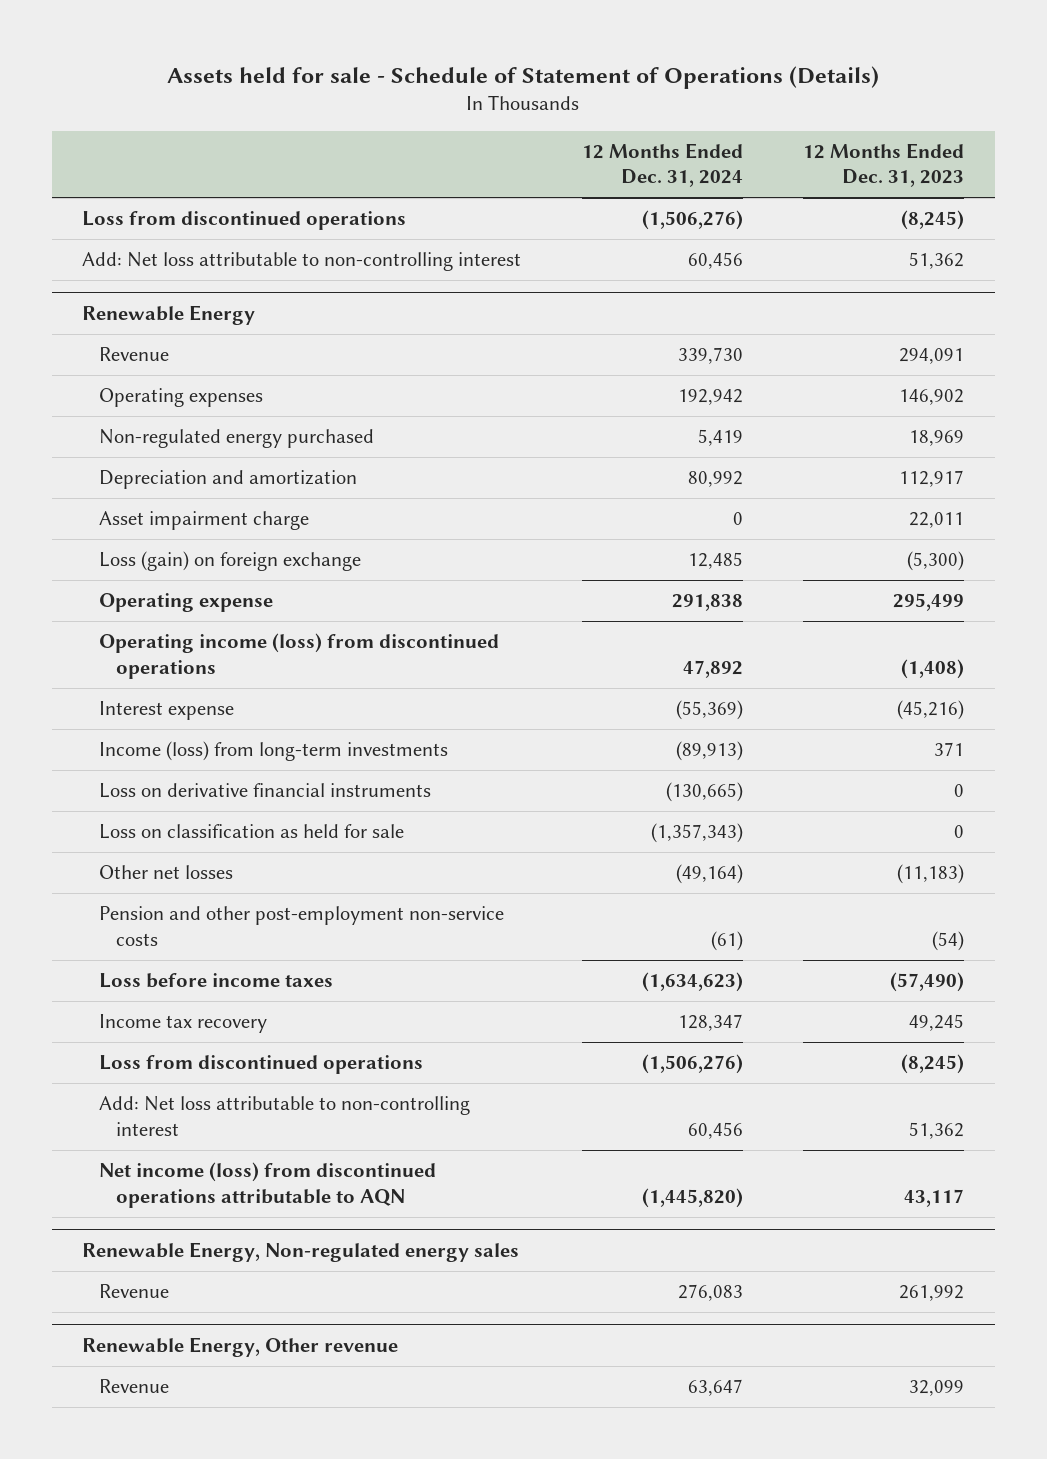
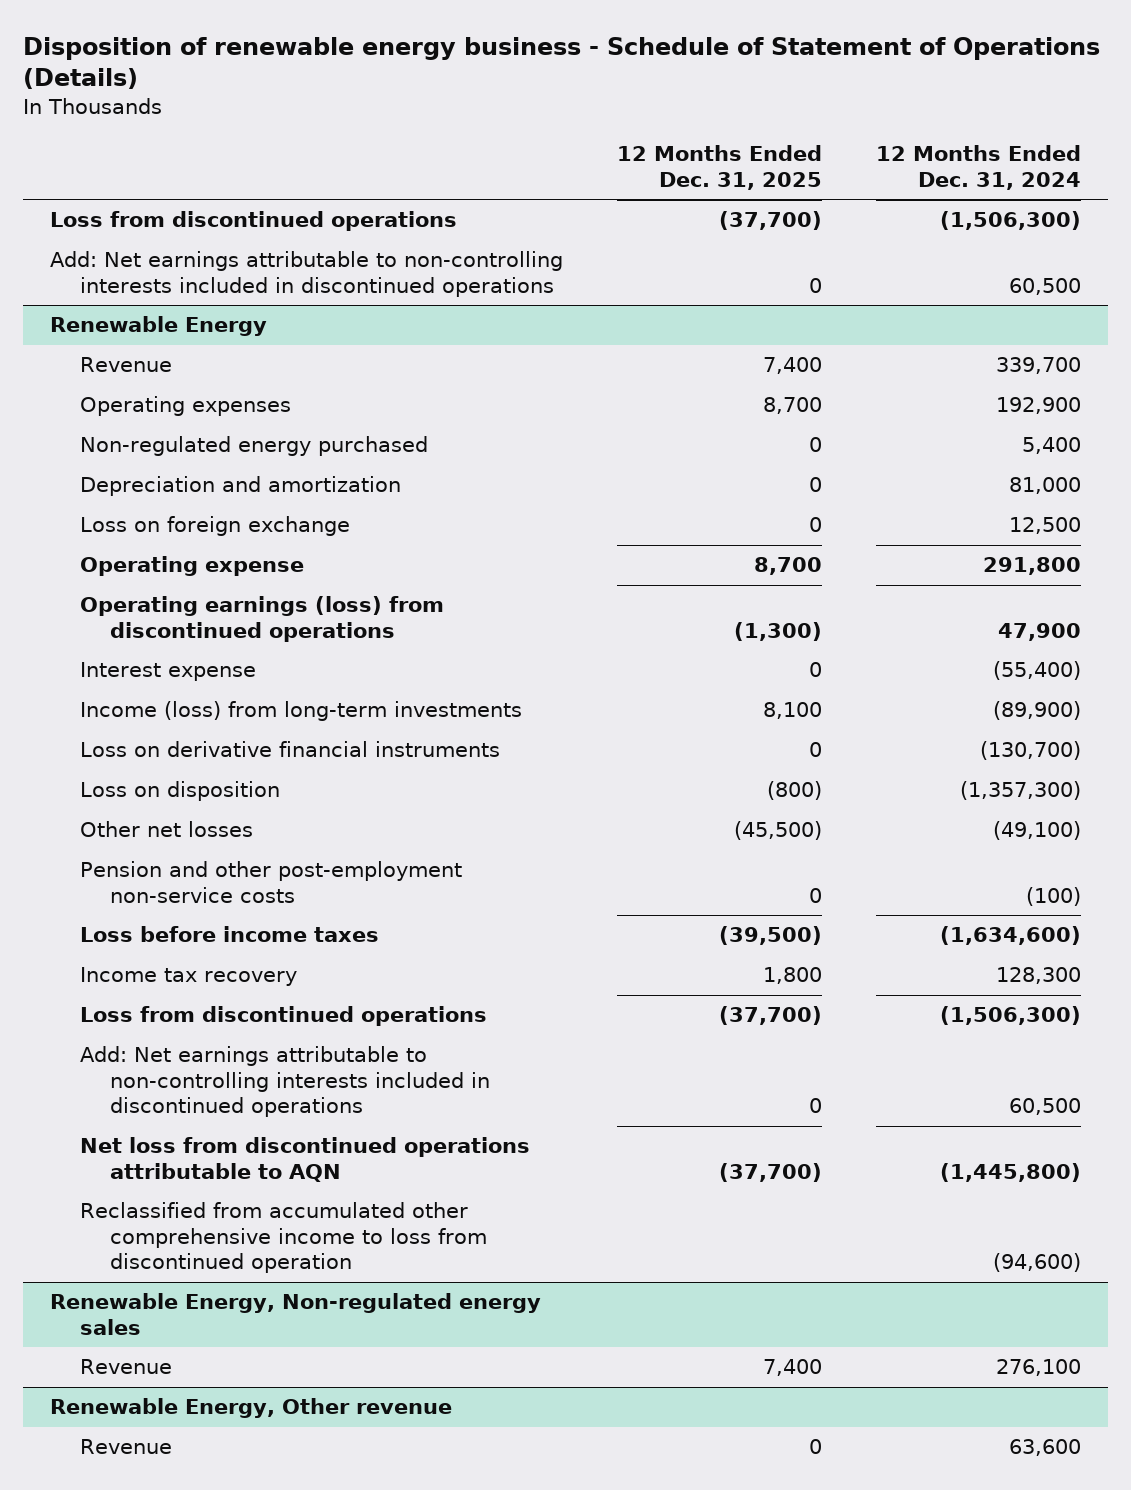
[167,66,880,90] Assets held for sale - Schedule of Statement of Operations (Details) -> [22,36,1100,90] Disposition of renewable energy business - Schedule of Statement of Operations (Details)
[803,142,965,188] 12 Months Ended Dec. 31, 2023 -> none
none -> [617,145,823,190] 12 Months Ended Dec. 31, 2025
[641,210,743,231] (1,506,276) -> [940,211,1082,231] (1,506,300)
[82,252,522,272] Add: Net loss attributable to non-controlling interest -> [50,251,564,297] Add: Net earnings attributable to non-controlling interests included in discontinued operations
[687,252,743,270] 60,456 -> [1009,277,1082,295] 60,500
[98,511,309,531] Asset impairment charge -> none
[677,347,743,365] 339,730 -> [996,357,1082,375] 339,700
[677,389,743,406] 192,942 -> [996,397,1082,415] 192,900
[697,429,743,447] 5,419 -> [1022,437,1082,455] 5,400
[687,471,743,488] 80,992 -> [1009,477,1082,495] 81,000
[98,551,361,572] Loss (gain) on foreign exchange -> [79,516,350,537] Loss on foreign exchange
[687,552,743,570] 12,485 -> [1009,517,1082,535] 12,500
[671,594,743,612] 291,838 -> [983,557,1082,576] 291,800
[98,633,499,679] Operating income (loss) from discontinued operations -> [79,596,444,642] Operating earnings (loss) from discontinued operations
[682,659,743,678] 47,892 -> [998,622,1082,641] 47,900
[675,700,743,721] (55,369) -> [993,661,1082,681] (55,400)
[675,741,743,762] (89,913) -> [993,701,1082,721] (89,900)
[665,782,743,803] (130,665) -> [980,741,1082,761] (130,700)
[98,824,404,840] Loss on classification as held for sale -> [79,781,280,802] Loss on disposition
[650,823,743,844] (1,357,343) -> [960,781,1082,801] (1,357,300)
[675,864,743,885] (49,164) -> [993,821,1082,841] (49,100)
[710,930,743,951] (61) -> [1026,886,1082,906] (100)
[641,972,743,993] (1,634,623) -> [940,926,1082,946] (1,634,600)
[677,1014,743,1032] 128,347 -> [996,967,1082,985] 128,300
[641,1054,743,1075] (1,506,276) -> [940,1006,1082,1026] (1,506,300)
[98,1096,470,1136] Add: Net loss attributable to non-controlling interest -> [79,1046,490,1118] Add: Net earnings attributable to non-controlling interests included in discontinued operations
[687,1121,743,1139] 60,456 -> [1009,1098,1082,1116] 60,500
[98,1162,436,1208] Net income (loss) from discontinued operations attributable to AQN -> [79,1137,530,1182] Net loss from discontinued operations attributable to AQN
[641,1187,743,1208] (1,445,820) -> [940,1162,1082,1182] (1,445,800)
none -> [79,1202,487,1274] Reclassified from accumulated other comprehensive income to loss from discontinued operation
[677,1284,743,1302] 276,083 -> [996,1359,1082,1377] 276,100
[687,1379,743,1397] 63,647 -> [1009,1439,1082,1457] 63,600

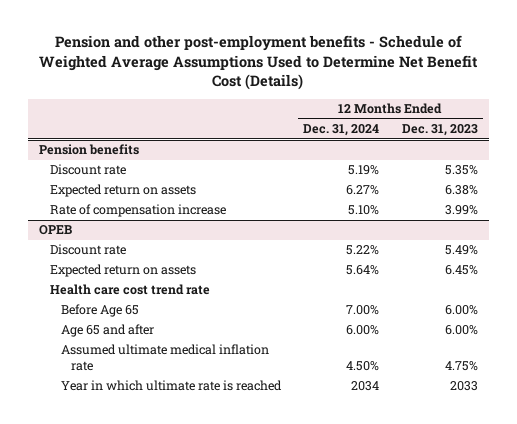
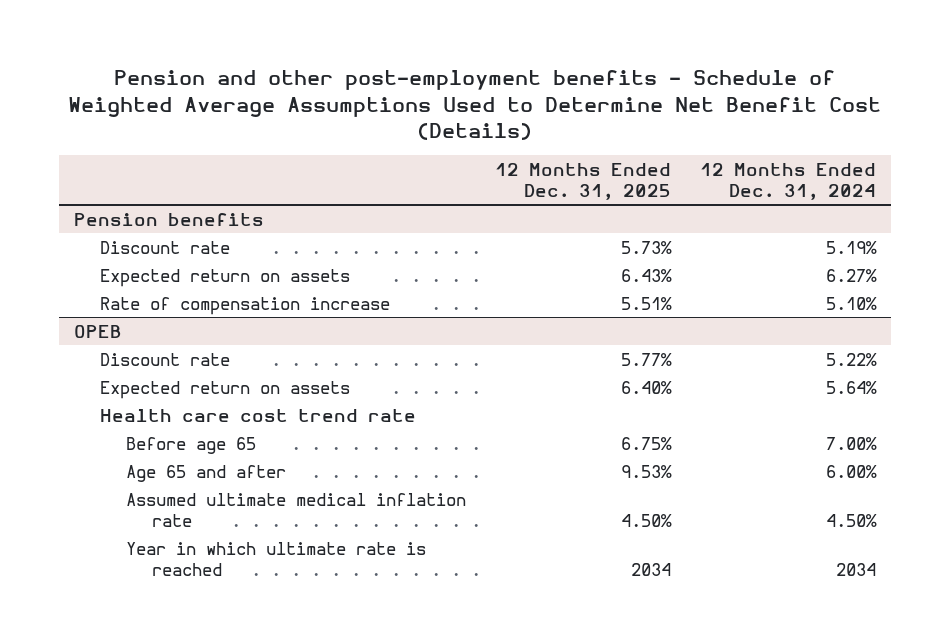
[401,124,478,137] Dec. 31, 2023 -> none
none -> [495,162,672,200] 12 Months Ended Dec. 31, 2025
[60,304,139,318] Before Age 65 -> [125,436,256,454] Before age 65

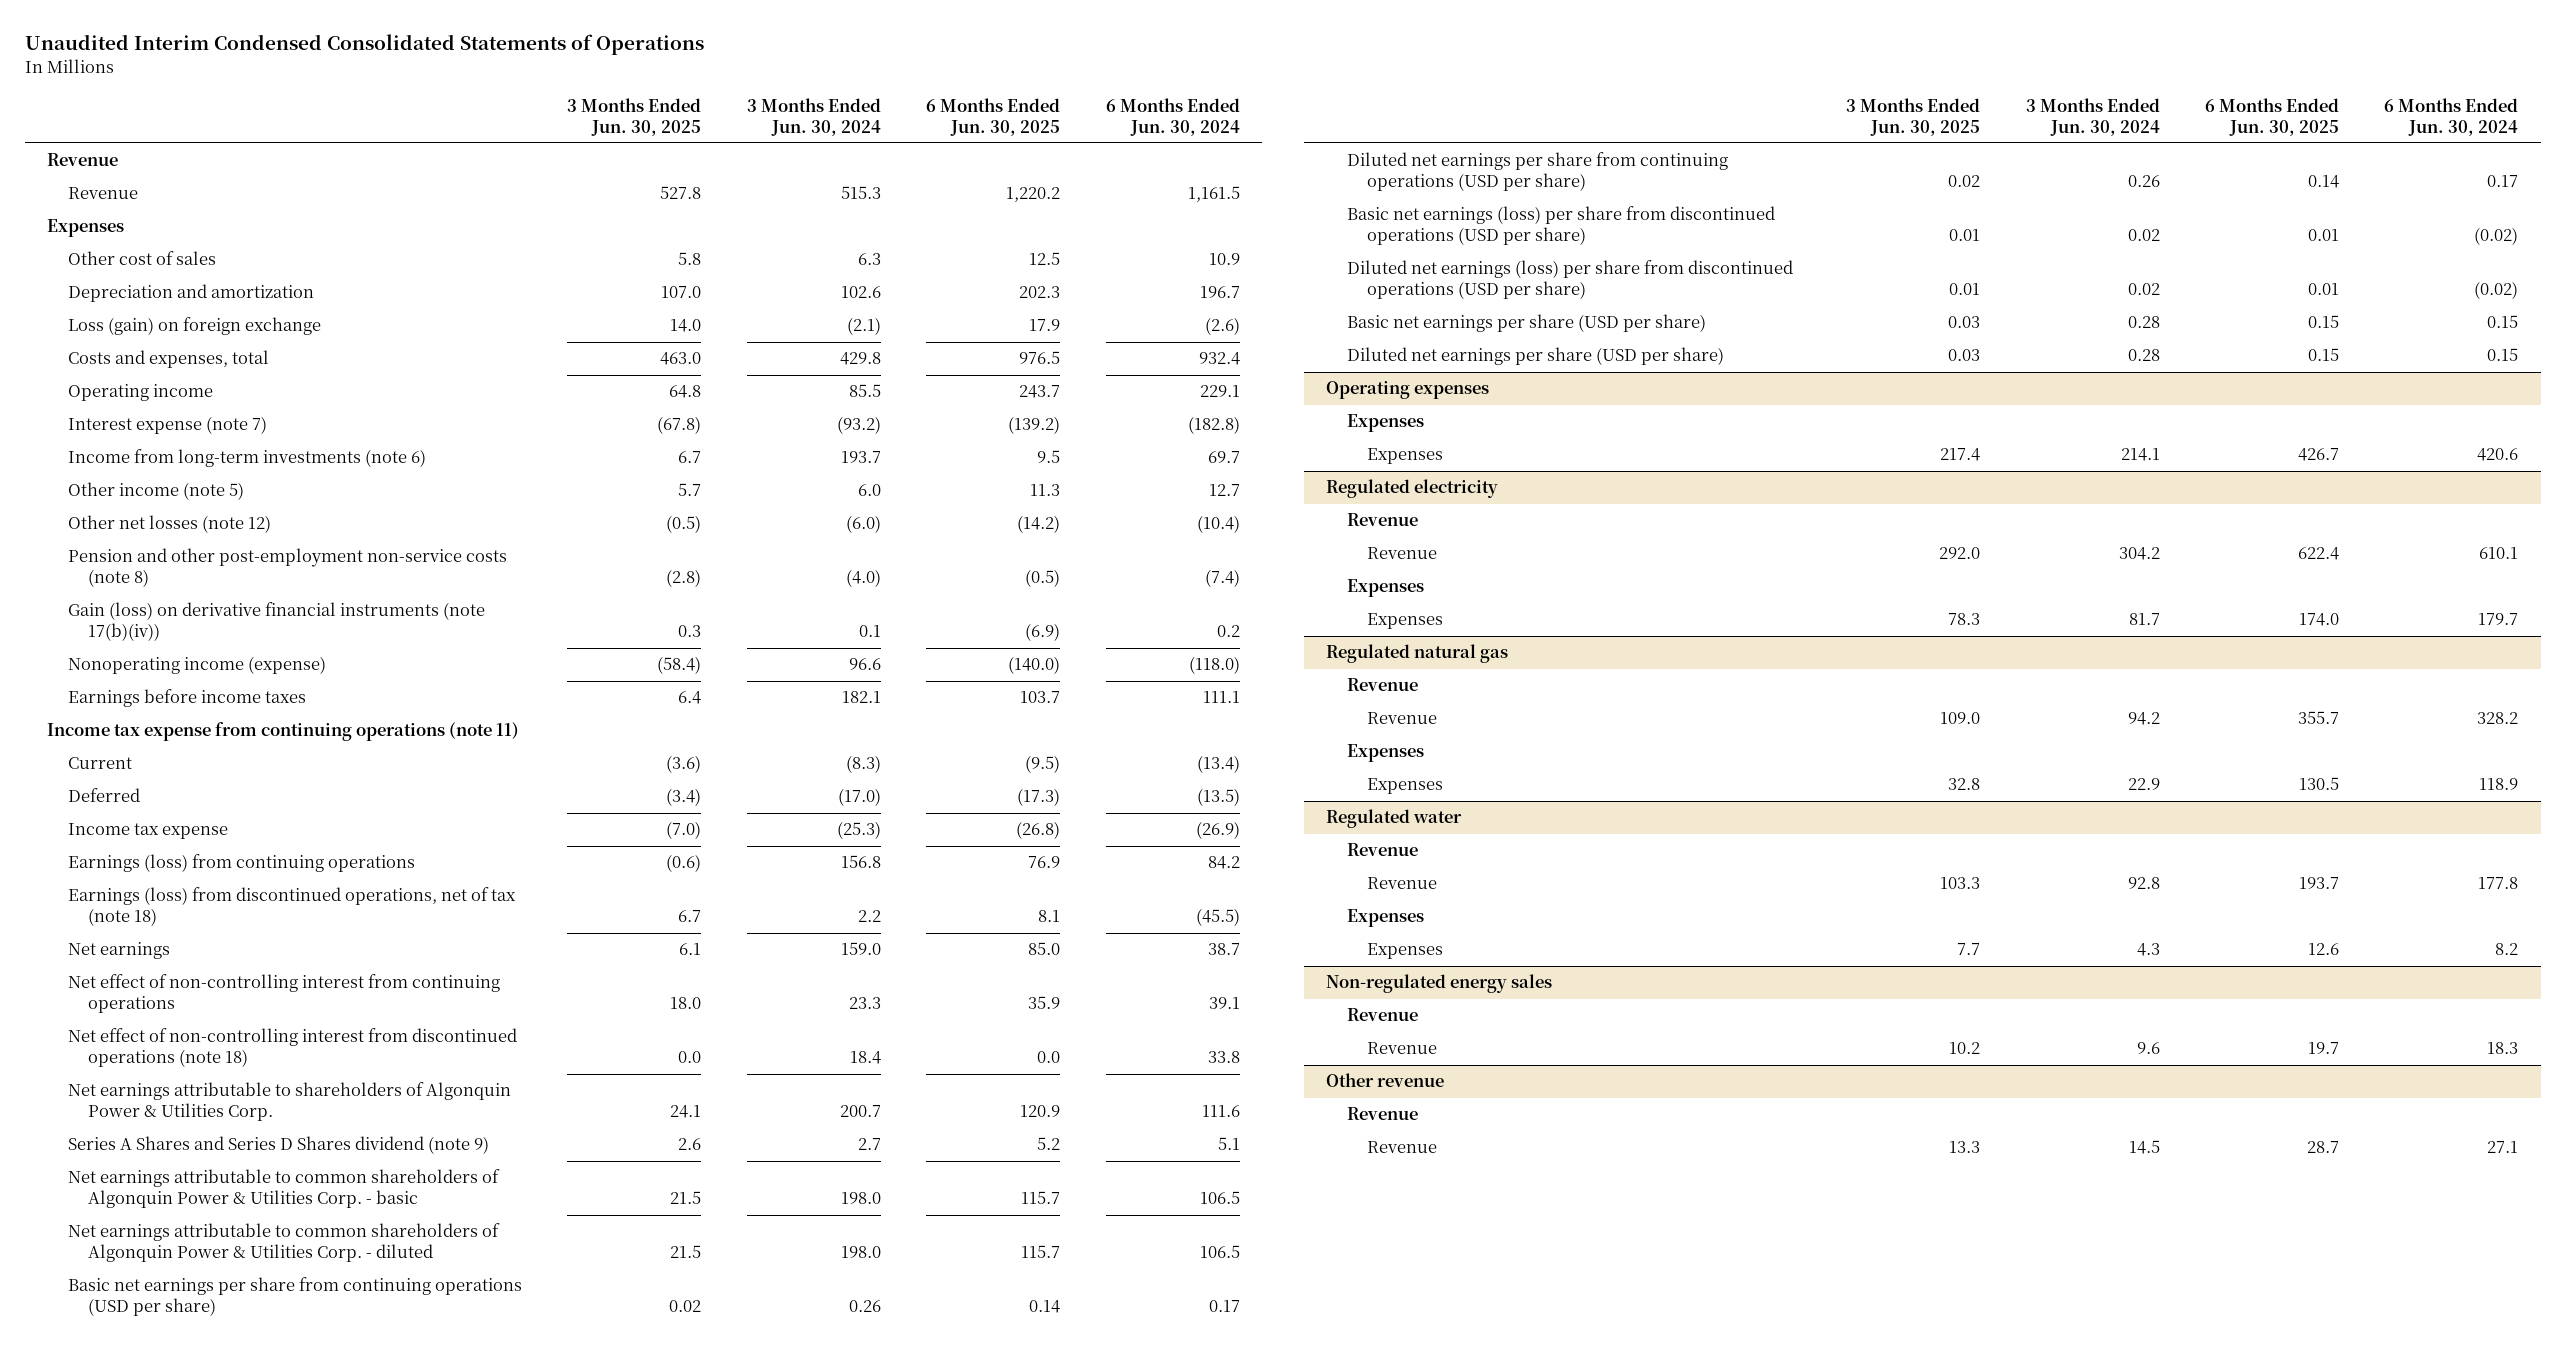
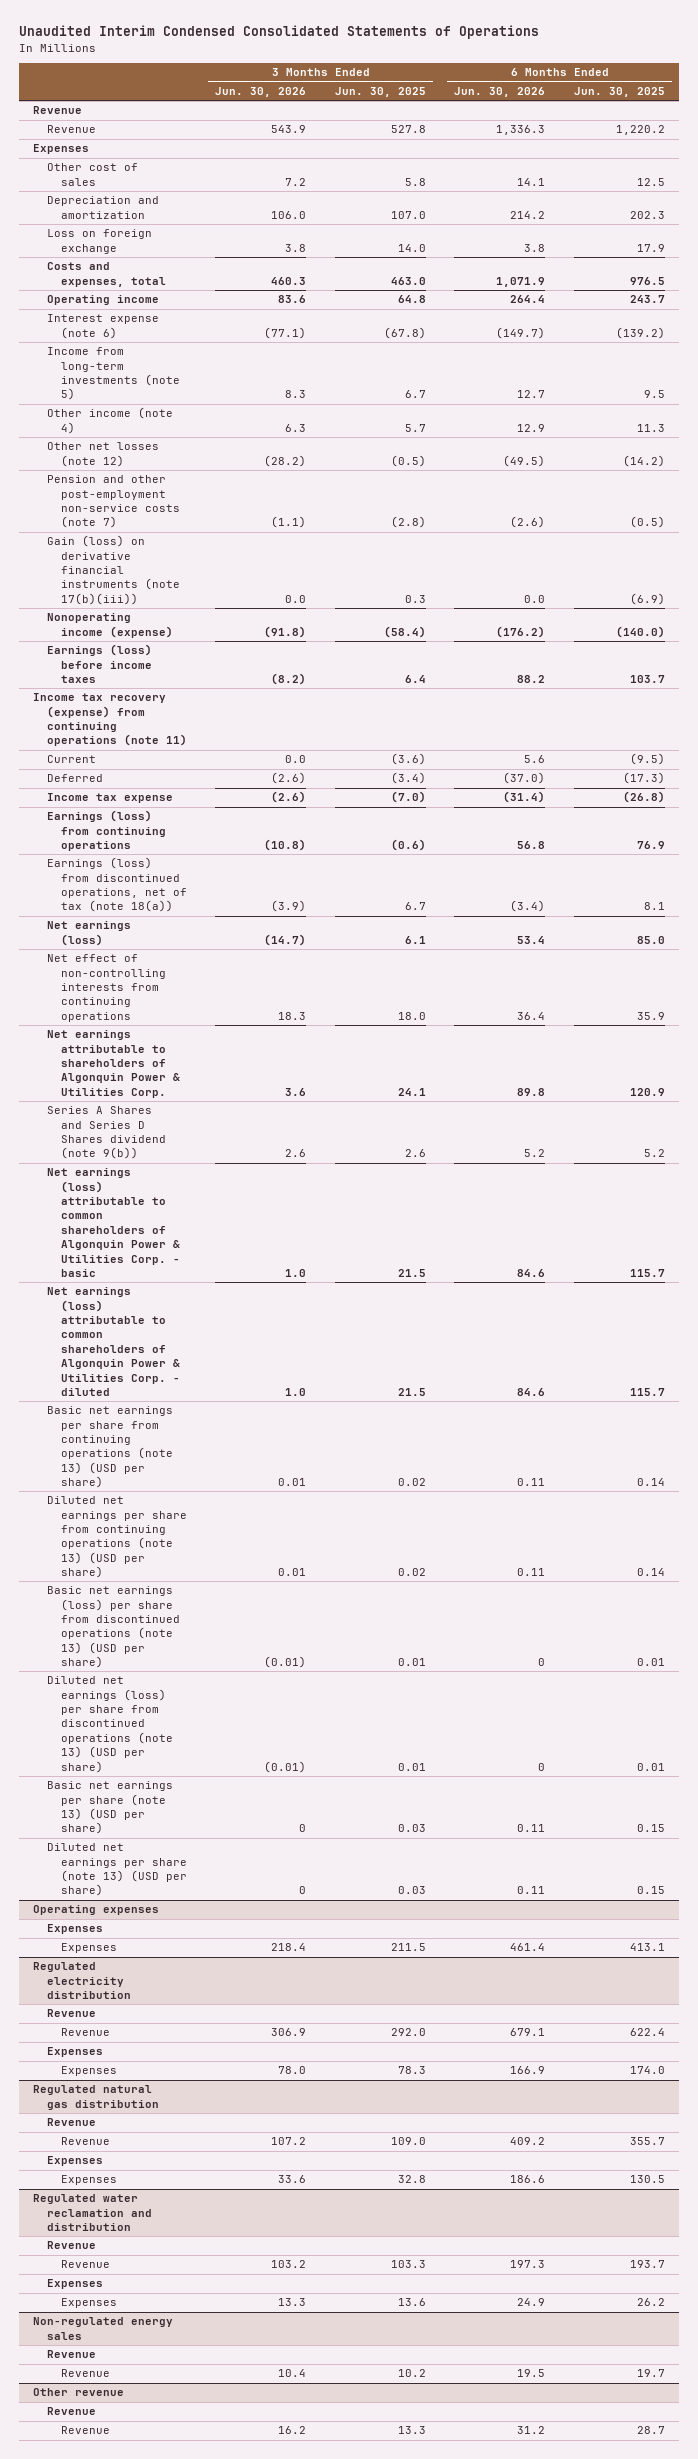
[746,97,881,136] 3 Months Ended Jun. 30, 2024 -> none
[1105,97,1240,136] 6 Months Ended Jun. 30, 2024 -> none
none -> [215,86,307,97] Jun. 30, 2026
none -> [454,86,546,97] Jun. 30, 2026
[67,317,321,336] Loss (gain) on foreign exchange -> [46,229,152,254] Loss on foreign exchange
[67,416,267,435] Interest expense (note 7) -> [46,314,159,339] Interest expense (note 6)
[67,449,426,468] Income from long-term investments (note 6) -> [46,347,180,401] Income from long-term investments (note 5)
[67,482,244,501] Other income (note 5) -> [46,407,173,434] Other income (note 4)
[67,548,507,588] Pension and other post-employment non-service costs (note 8) -> [46,475,180,529] Pension and other post-employment non-service costs (note 7)
[67,602,485,642] Gain (loss) on derivative financial instruments (note 17(b)(iv)) -> [46,535,180,605] Gain (loss) on derivative financial instruments (note 17(b)(iii))
[67,689,306,708] Earnings before income taxes -> [46,644,152,684] Earnings (loss) before income taxes
[47,722,520,742] Income tax expense from continuing operations (note 11) -> [33,693,187,747] Income tax recovery (expense) from continuing operations (note 11)
[67,1028,517,1068] Net effect of non-controlling interest from discontinued operations (note 18) -> none
[67,887,516,927] Earnings (loss) from discontinued operations, net of tax (note 18) -> [46,857,187,913] Earnings (loss) from discontinued operations, net of tax (note 18(a))
[67,942,170,960] Net earnings -> [46,921,131,946] Net earnings (loss)
[67,974,500,1014] Net effect of non-controlling interest from continuing operations -> [46,954,166,1022] Net effect of non-controlling interests from continuing operations
[67,1136,489,1155] Series A Shares and Series D Shares dividend (note 9) -> [46,1106,166,1160] Series A Shares and Series D Shares dividend (note 9(b))
[67,1169,500,1209] Net earnings attributable to common shareholders of Algonquin Power & Utilities Corp. - basic -> [46,1168,180,1277] Net earnings (loss) attributable to common shareholders of Algonquin Power & Utilities Corp. - basic
[67,1223,500,1263] Net earnings attributable to common shareholders of Algonquin Power & Utilities Corp. - diluted -> [46,1287,180,1396] Net earnings (loss) attributable to common shareholders of Algonquin Power & Utilities Corp. - diluted
[67,1277,522,1317] Basic net earnings per share from continuing operations (USD per share) -> [46,1406,173,1489] Basic net earnings per share from continuing operations (note 13) (USD per share)
[1346,152,1728,192] Diluted net earnings per share from continuing operations (USD per share) -> [46,1496,187,1579] Diluted net earnings per share from continuing operations (note 13) (USD per share)
[1346,206,1775,246] Basic net earnings (loss) per share from discontinued operations (USD per share) -> [46,1586,180,1669] Basic net earnings (loss) per share from discontinued operations (note 13) (USD per share)
[1346,260,1793,300] Diluted net earnings (loss) per share from discontinued operations (USD per share) -> [46,1676,173,1773] Diluted net earnings (loss) per share from discontinued operations (note 13) (USD per share)
[1346,314,1706,333] Basic net earnings per share (USD per share) -> [46,1781,173,1835] Basic net earnings per share (note 13) (USD per share)
[1346,347,1724,366] Diluted net earnings per share (USD per share) -> [46,1843,187,1897] Diluted net earnings per share (note 13) (USD per share)
[1940,448,1981,462] 217.4 -> [390,1943,426,1952] 211.5
[2297,448,2339,462] 426.7 -> [629,1943,665,1952] 413.1
[1326,479,1499,499] Regulated electricity -> [33,1962,131,2000] Regulated electricity distribution
[1326,644,1509,664] Regulated natural gas -> [33,2085,159,2110] Regulated natural gas distribution
[1326,809,1463,829] Regulated water -> [33,2194,152,2232] Regulated water reclamation and distribution
[1957,943,1981,956] 7.7 -> [397,2298,426,2307] 13.6
[2307,943,2339,956] 12.6 -> [636,2298,665,2307] 26.2

